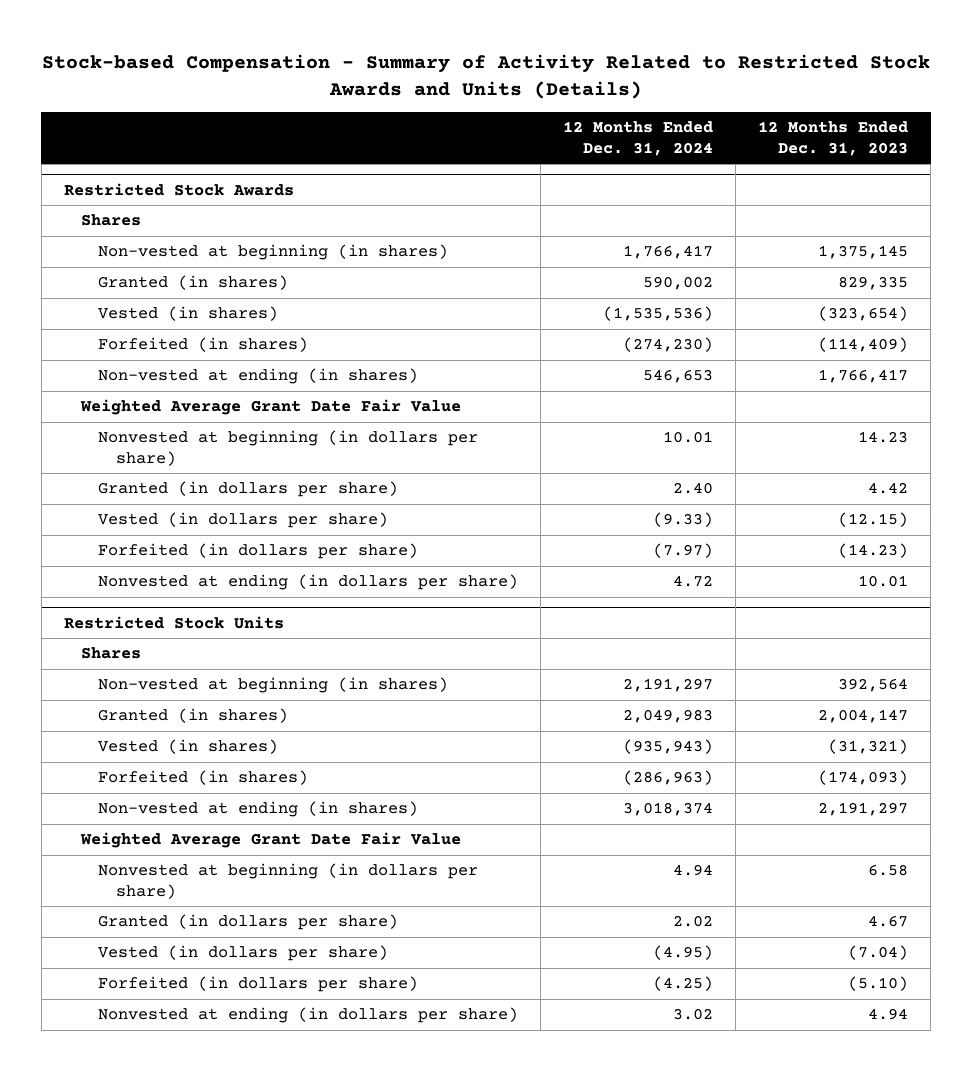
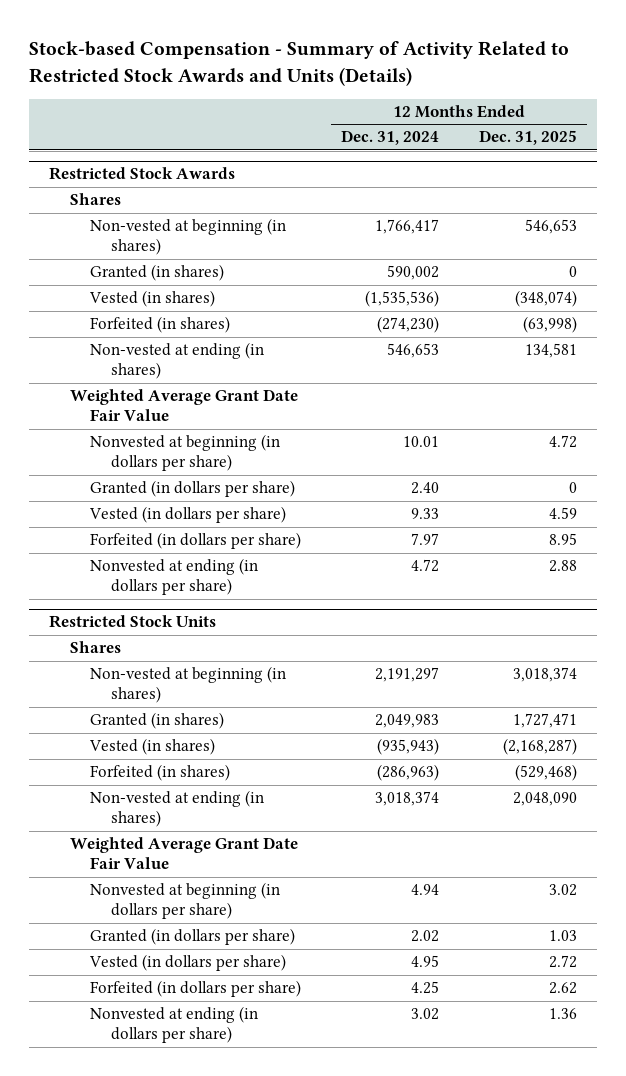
[758,121,909,156] 12 Months Ended Dec. 31, 2023 -> none
none -> [479,130,578,146] Dec. 31, 2025
[653,512,714,528] (9.33) -> [411,508,440,520] 9.33
[653,543,714,559] (7.97) -> [411,533,440,546] 7.97
[653,945,714,961] (4.95) -> [411,955,440,968] 4.95
[653,976,714,992] (4.25) -> [411,981,440,995] 4.25

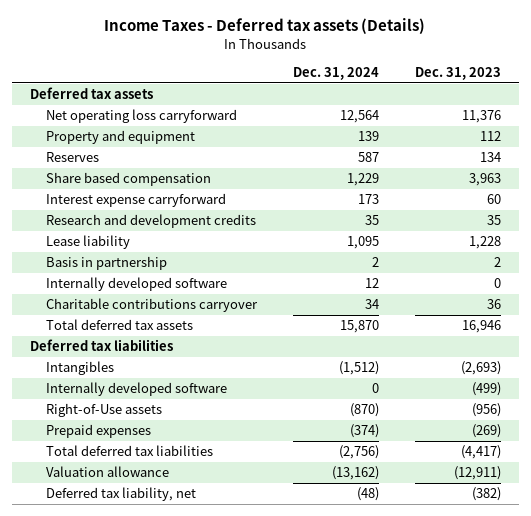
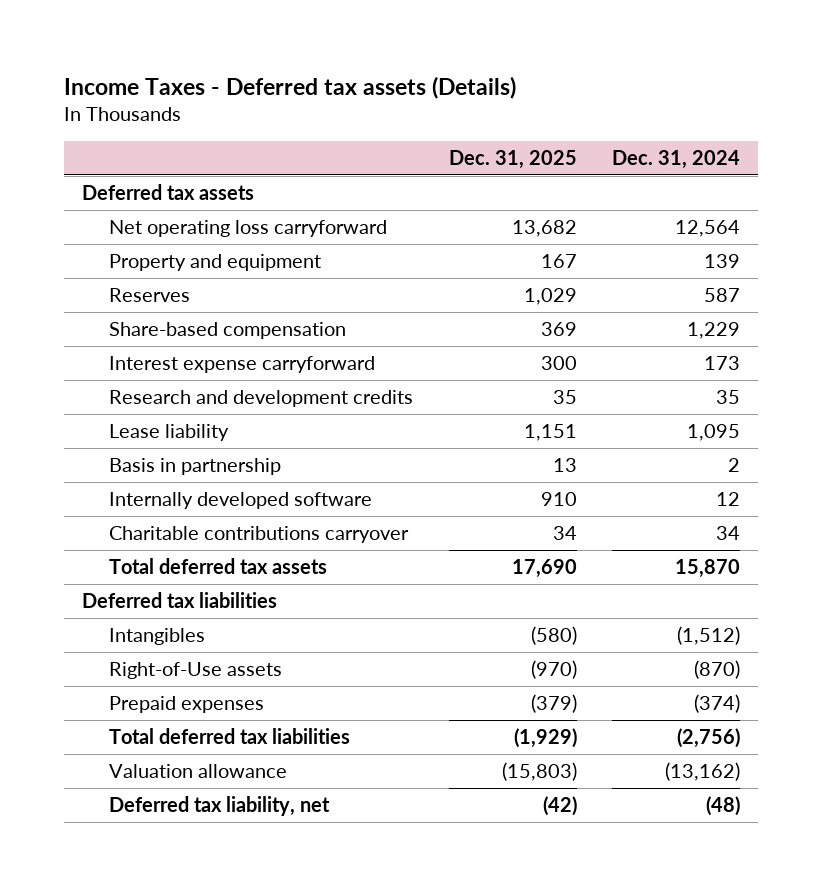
[415,66,502,80] Dec. 31, 2023 -> none
none -> [448,149,577,169] Dec. 31, 2025
[46,172,212,187] Share based compensation -> [109,321,347,339] Share-based compensation
[46,382,228,397] Internally developed software -> none

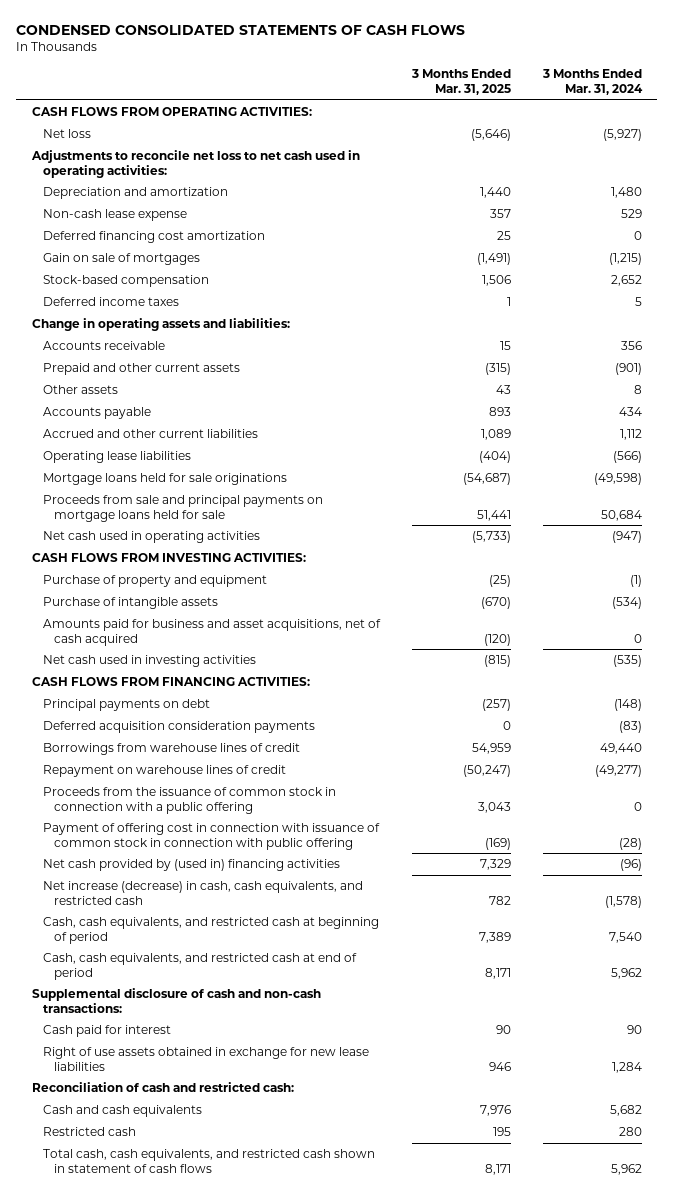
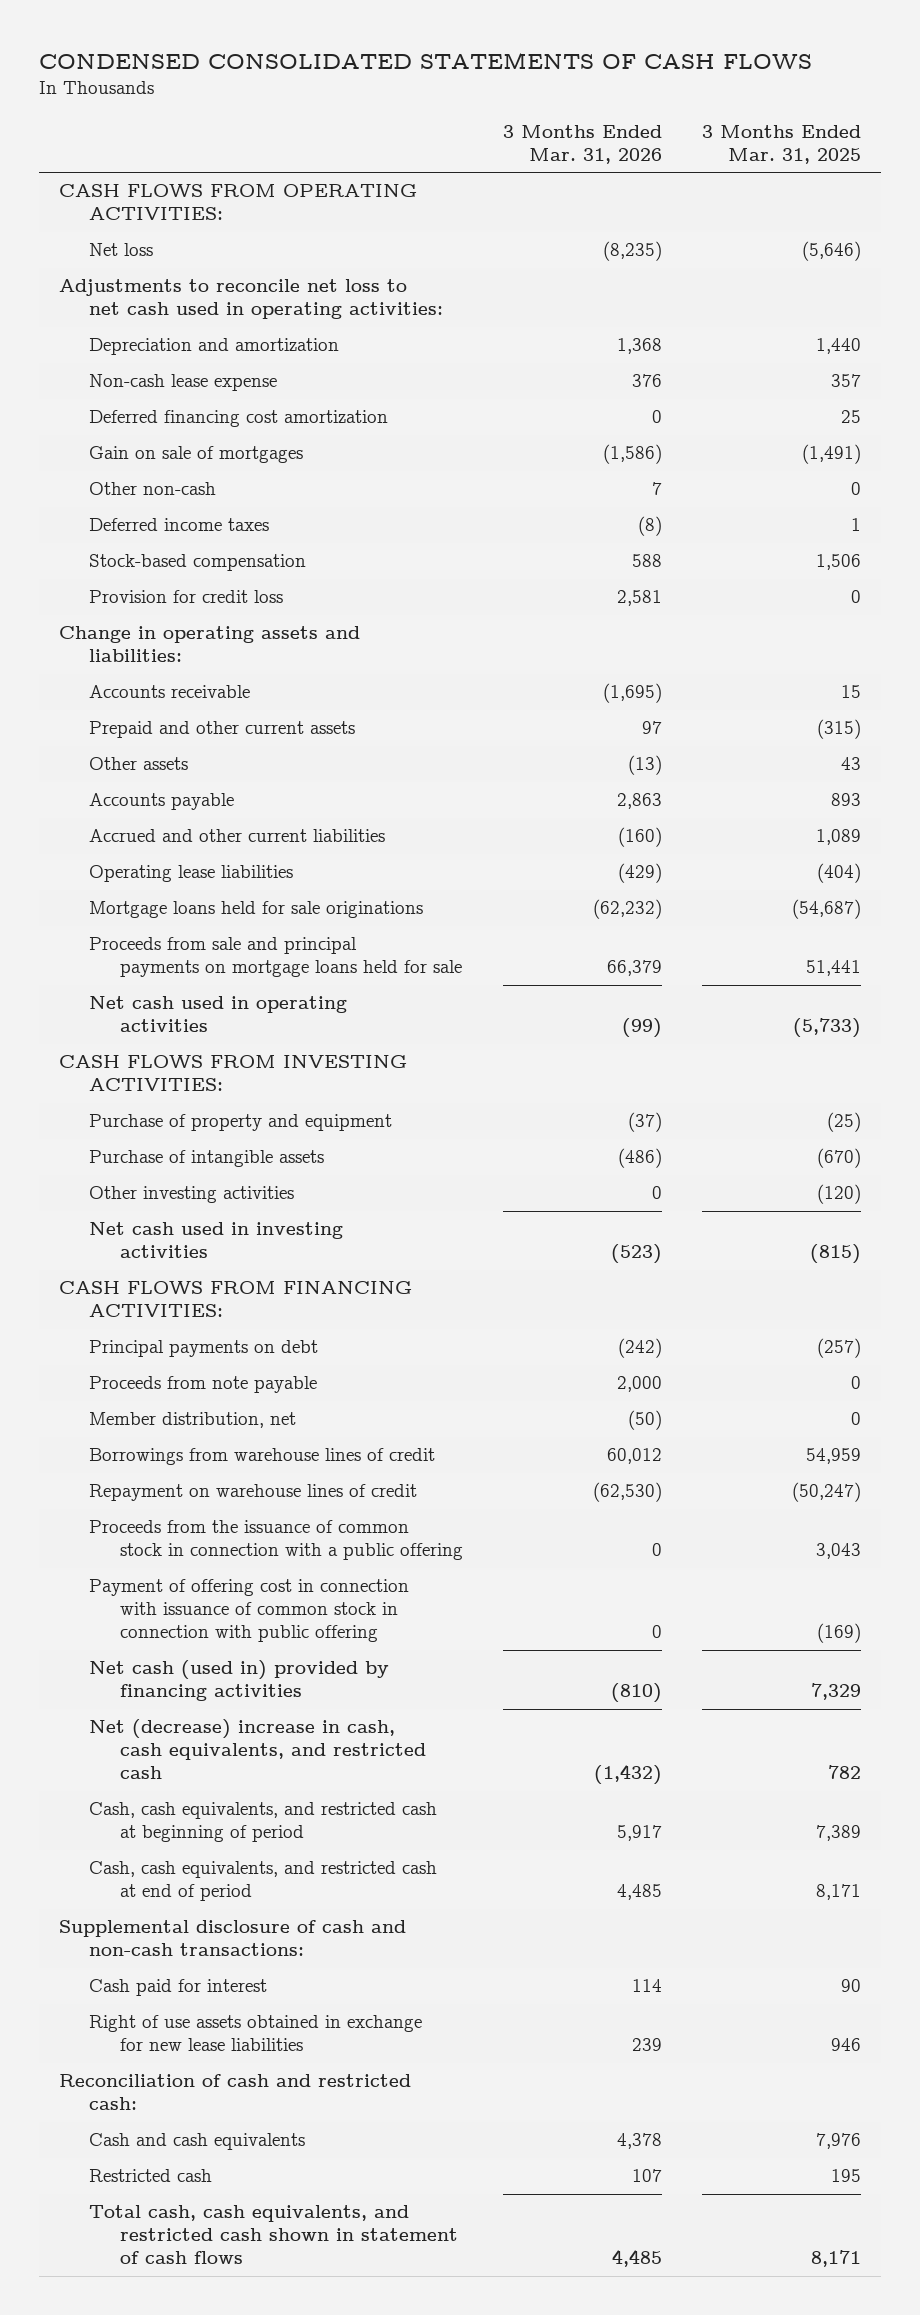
[541,69,643,95] 3 Months Ended Mar. 31, 2024 -> none
none -> [502,124,662,164] 3 Months Ended Mar. 31, 2026
none -> [89,482,217,496] Other non-cash
[43,275,210,288] Stock-based compensation -> [89,554,307,572] Stock-based compensation
none -> [89,590,284,604] Provision for credit loss
[43,619,382,646] Amounts paid for business and asset acquisitions, net of cash acquired -> none
none -> [89,1186,295,1204] Other investing activities
[43,721,316,734] Deferred acquisition consideration payments -> none
none -> [89,1376,318,1394] Proceeds from note payable
none -> [89,1412,297,1429] Member distribution, net
[43,859,341,872] Net cash provided by (used in) financing activities -> [89,1660,390,1702] Net cash (used in) provided by financing activities
[43,881,364,905] Net increase (decrease) in cash, cash equivalents, and restricted cash -> [89,1719,426,1780] Net (decrease) increase in cash, cash equivalents, and restricted cash

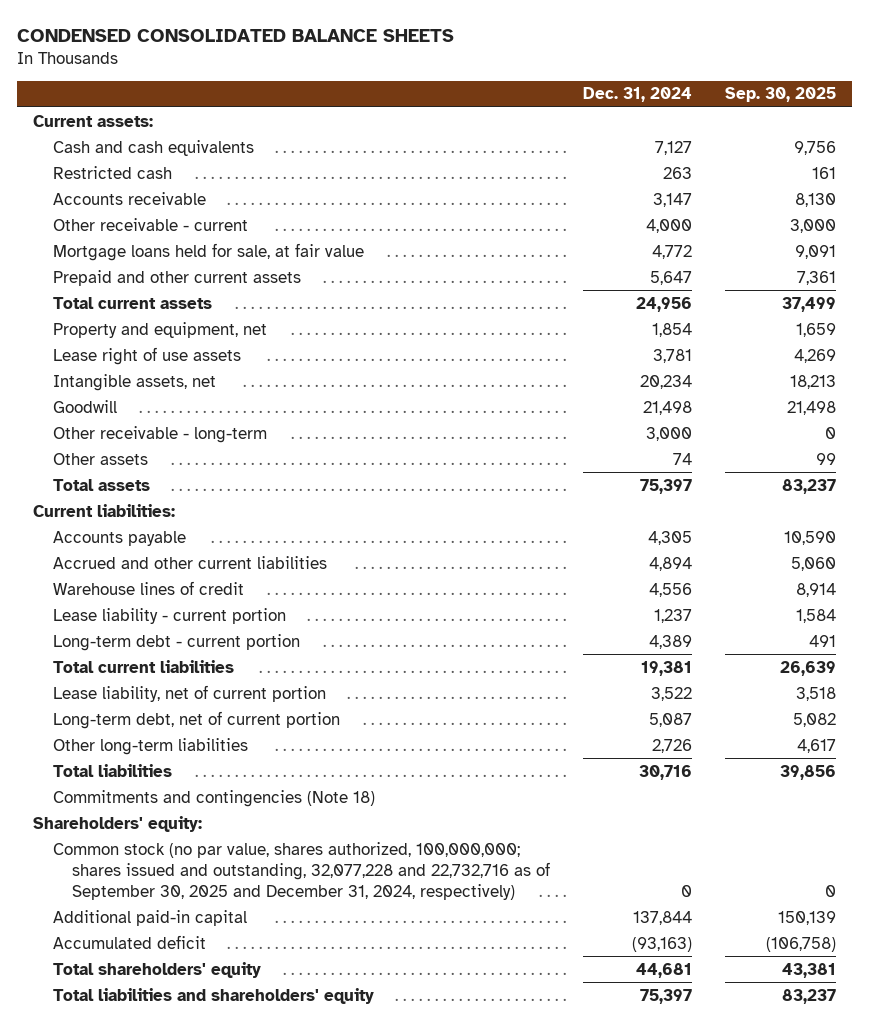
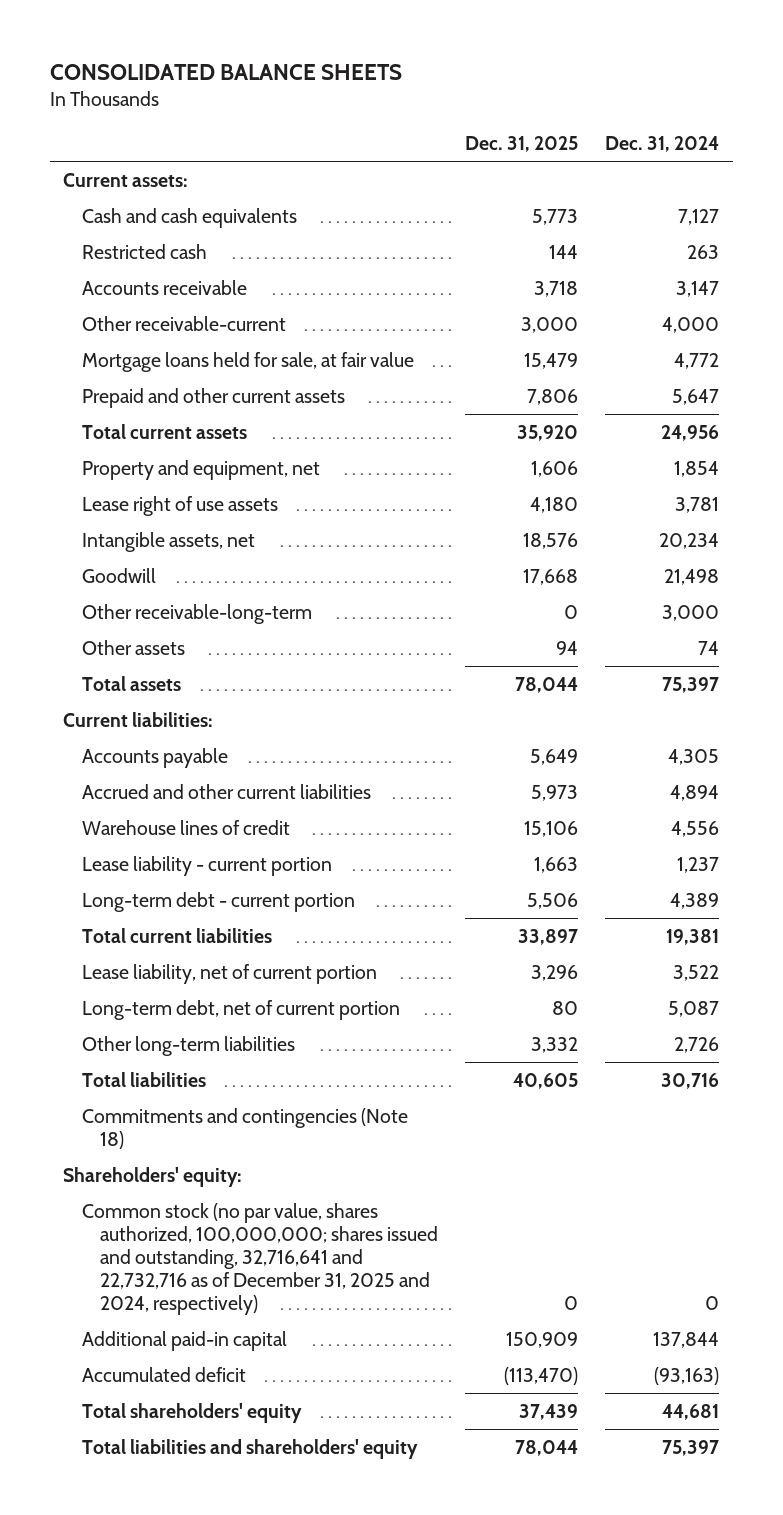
[16,29,454,43] CONDENSED CONSOLIDATED BALANCE SHEETS -> [49,63,402,80] CONSOLIDATED BALANCE SHEETS
[724,87,836,103] Sep. 30, 2025 -> none
none -> [465,136,579,153] Dec. 31, 2025
[52,217,248,231] Other receivable - current -> [81,315,286,331] Other receivable-current
[52,425,267,443] Other receivable - long-term -> [81,603,312,624] Other receivable-long-term
[52,841,550,900] Common stock (no par value, shares authorized, 100,000,000; shares issued and outstanding, 32,077,228 and 22,732,716 as of September 30, 2025 and December 31, 2024, respectively) -> [81,1202,439,1316] Common stock (no par value, shares authorized, 100,000,000; shares issued and outstanding, 32,716,641 and 22,732,716 as of December 31, 2025 and 2024, respectively)

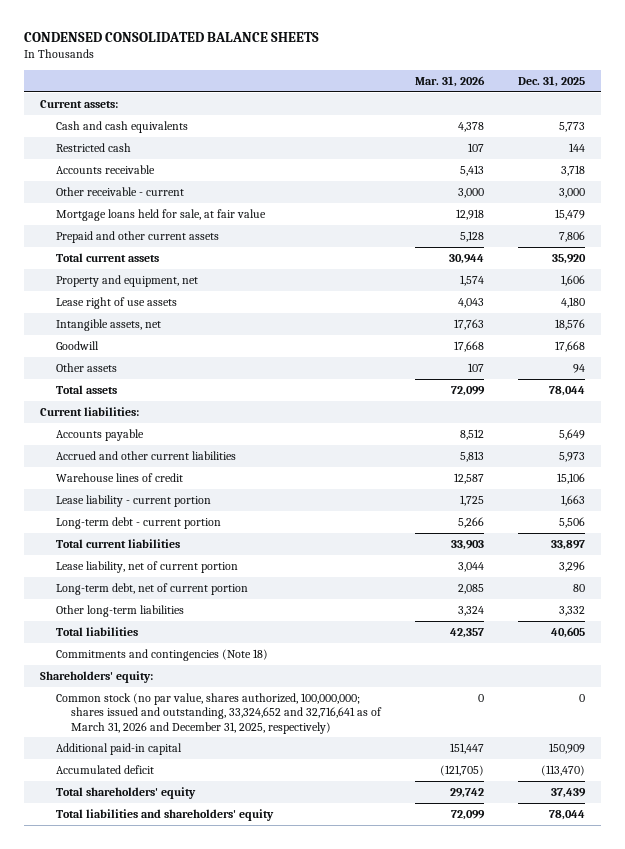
[49,63,402,80] CONSOLIDATED BALANCE SHEETS -> [23,32,319,43] CONDENSED CONSOLIDATED BALANCE SHEETS
[605,136,720,153] Dec. 31, 2024 -> none
none -> [414,76,485,88] Mar. 31, 2026
[81,315,286,331] Other receivable-current -> [55,186,184,196] Other receivable - current
[81,603,312,624] Other receivable-long-term -> none
[81,1202,439,1316] Common stock (no par value, shares authorized, 100,000,000; shares issued and outstanding, 32,716,641 and 22,732,716 as of December 31, 2025 and 2024, respectively) -> [55,692,383,734] Common stock (no par value, shares authorized, 100,000,000; shares issued and outstanding, 33,324,652 and 32,716,641 as of March 31, 2026 and December 31, 2025, respectively)

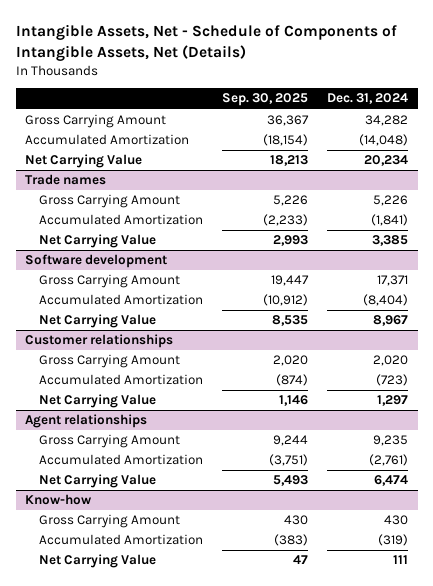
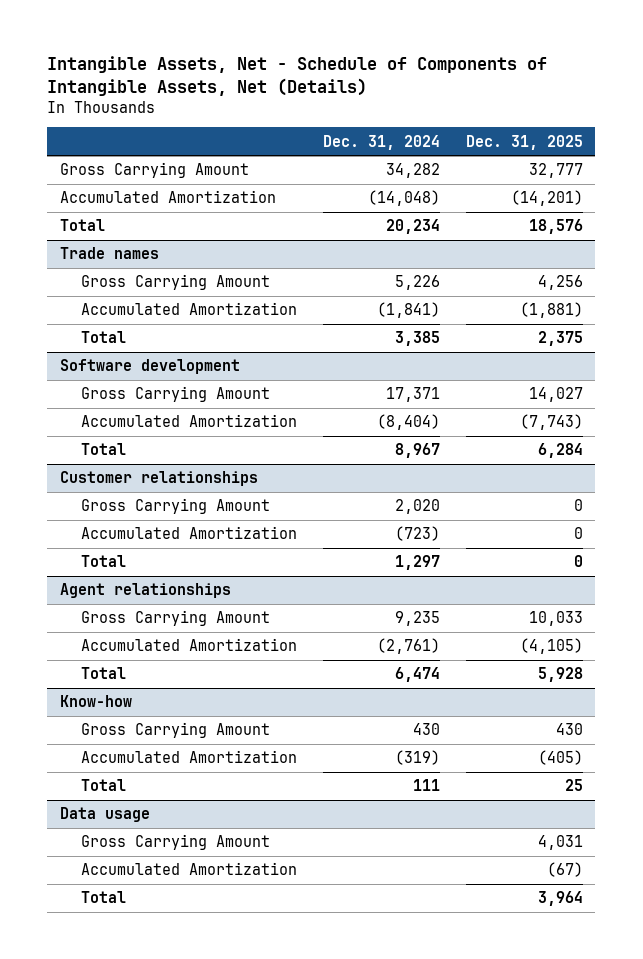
[221,93,308,107] Sep. 30, 2025 -> none
none -> [465,134,583,150] Dec. 31, 2025
[25,154,143,169] Net Carrying Value -> [60,219,106,232] Total
[38,234,156,249] Net Carrying Value -> [81,331,127,344] Total
[38,314,156,329] Net Carrying Value -> [81,443,127,456] Total
[38,394,156,409] Net Carrying Value -> [81,555,127,568] Total
[38,474,156,489] Net Carrying Value -> [81,667,127,680] Total
[38,554,156,569] Net Carrying Value -> [81,779,127,792] Total
none -> [60,807,151,823] Data usage
none -> [81,834,271,851] Gross Carrying Amount
none -> [81,862,298,876] Accumulated Amortization
none -> [81,891,127,904] Total

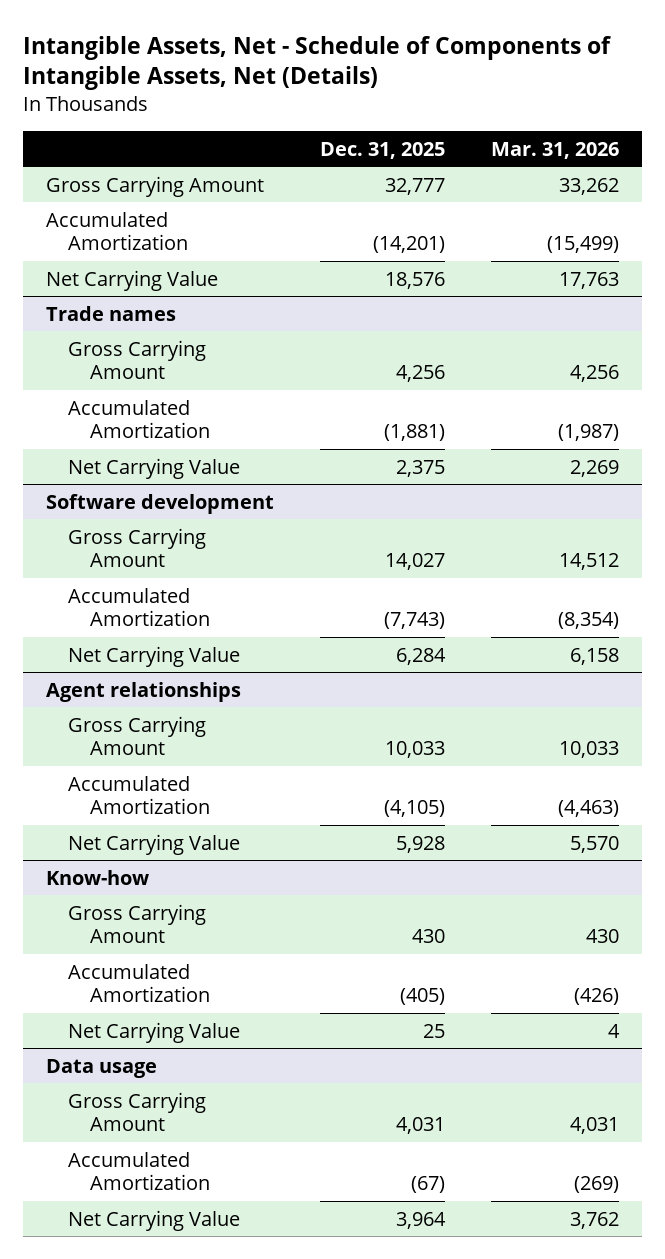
[323,134,441,150] Dec. 31, 2024 -> none
none -> [490,141,619,159] Mar. 31, 2026
[60,219,106,232] Total -> [45,269,218,291] Net Carrying Value
[81,331,127,344] Total -> [68,457,241,479] Net Carrying Value
[60,471,259,487] Customer relationships -> none
[81,498,271,515] Gross Carrying Amount -> none
[81,526,298,540] Accumulated Amortization -> none
[81,555,127,568] Total -> none
[81,443,127,456] Total -> [68,645,241,667] Net Carrying Value
[81,667,127,680] Total -> [68,833,241,855] Net Carrying Value
[81,779,127,792] Total -> [68,1021,241,1043] Net Carrying Value
[81,891,127,904] Total -> [68,1209,241,1231] Net Carrying Value

